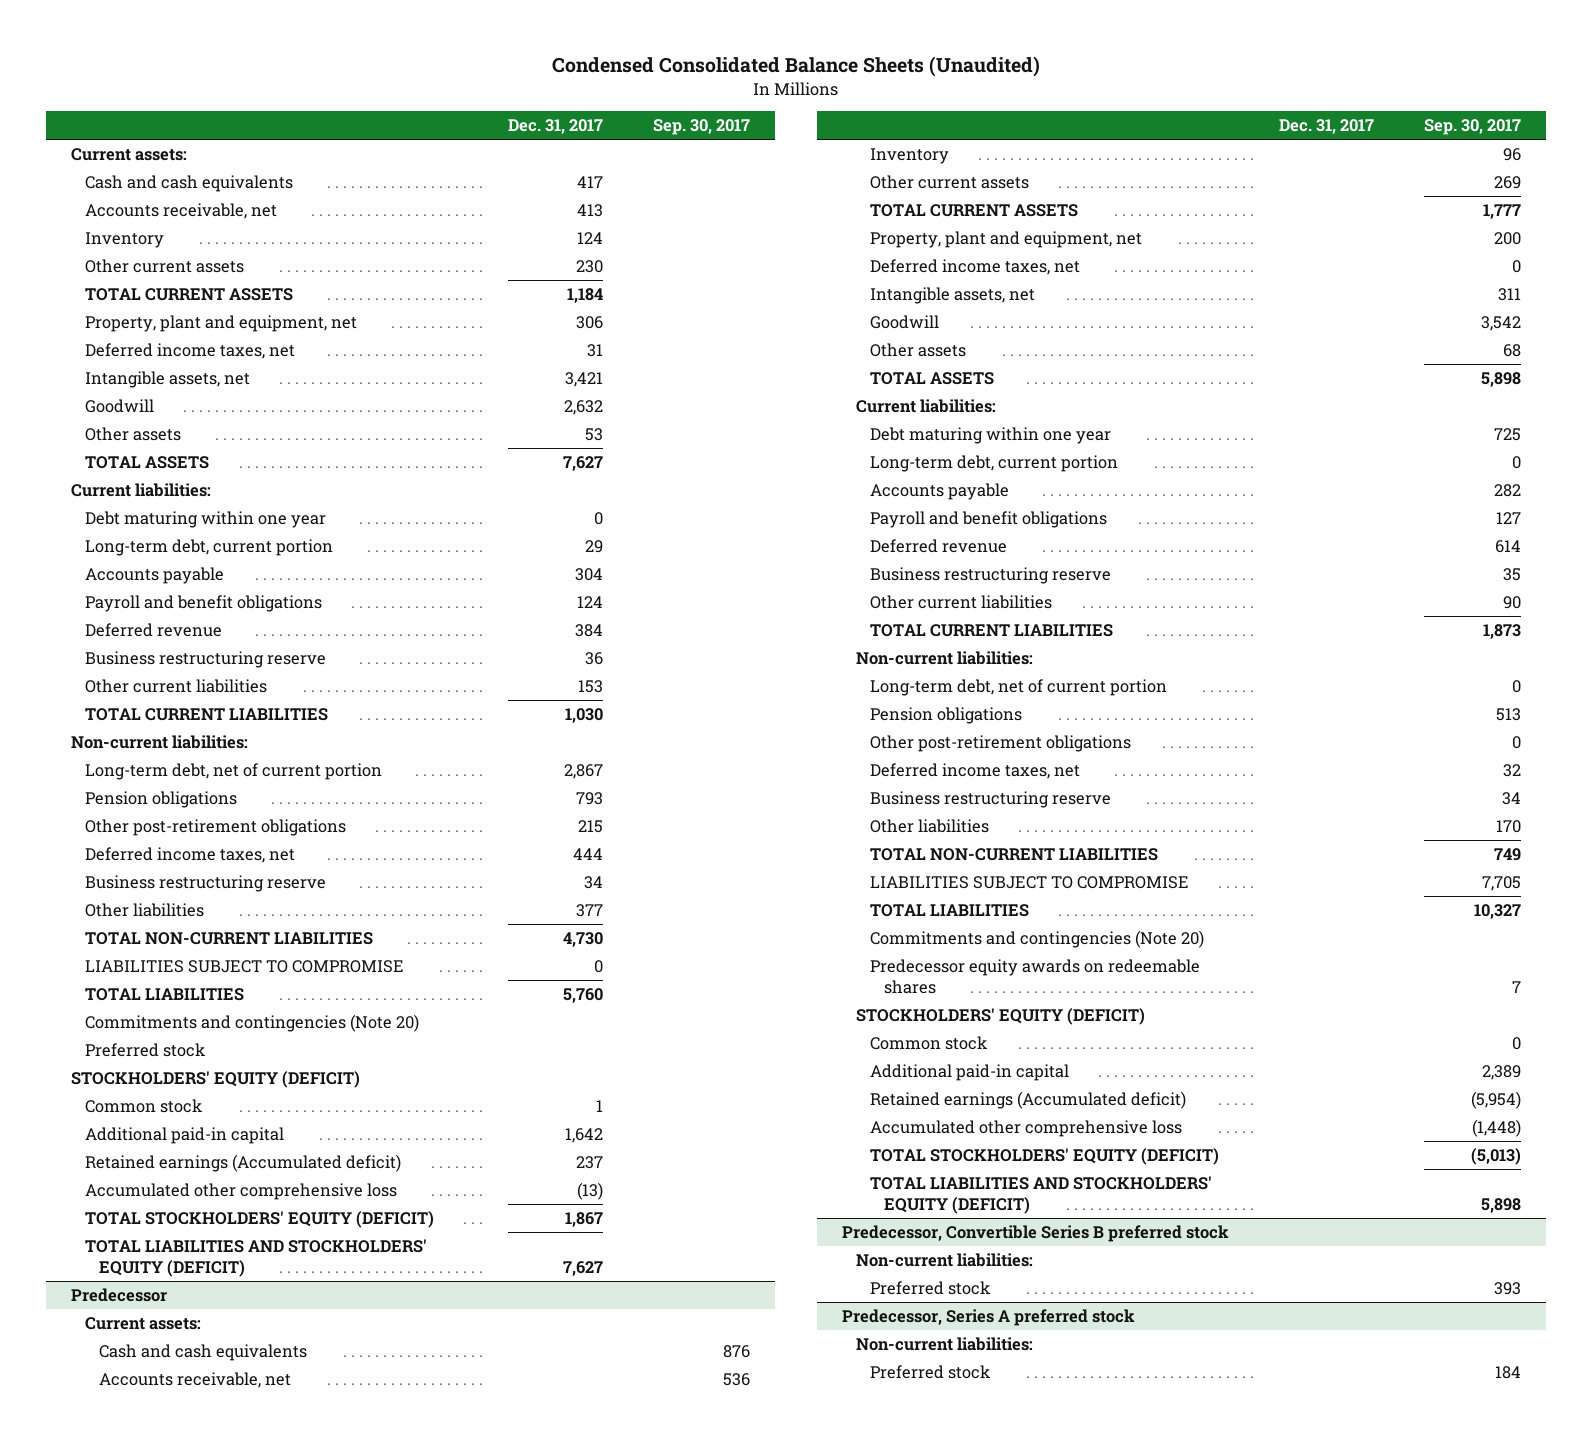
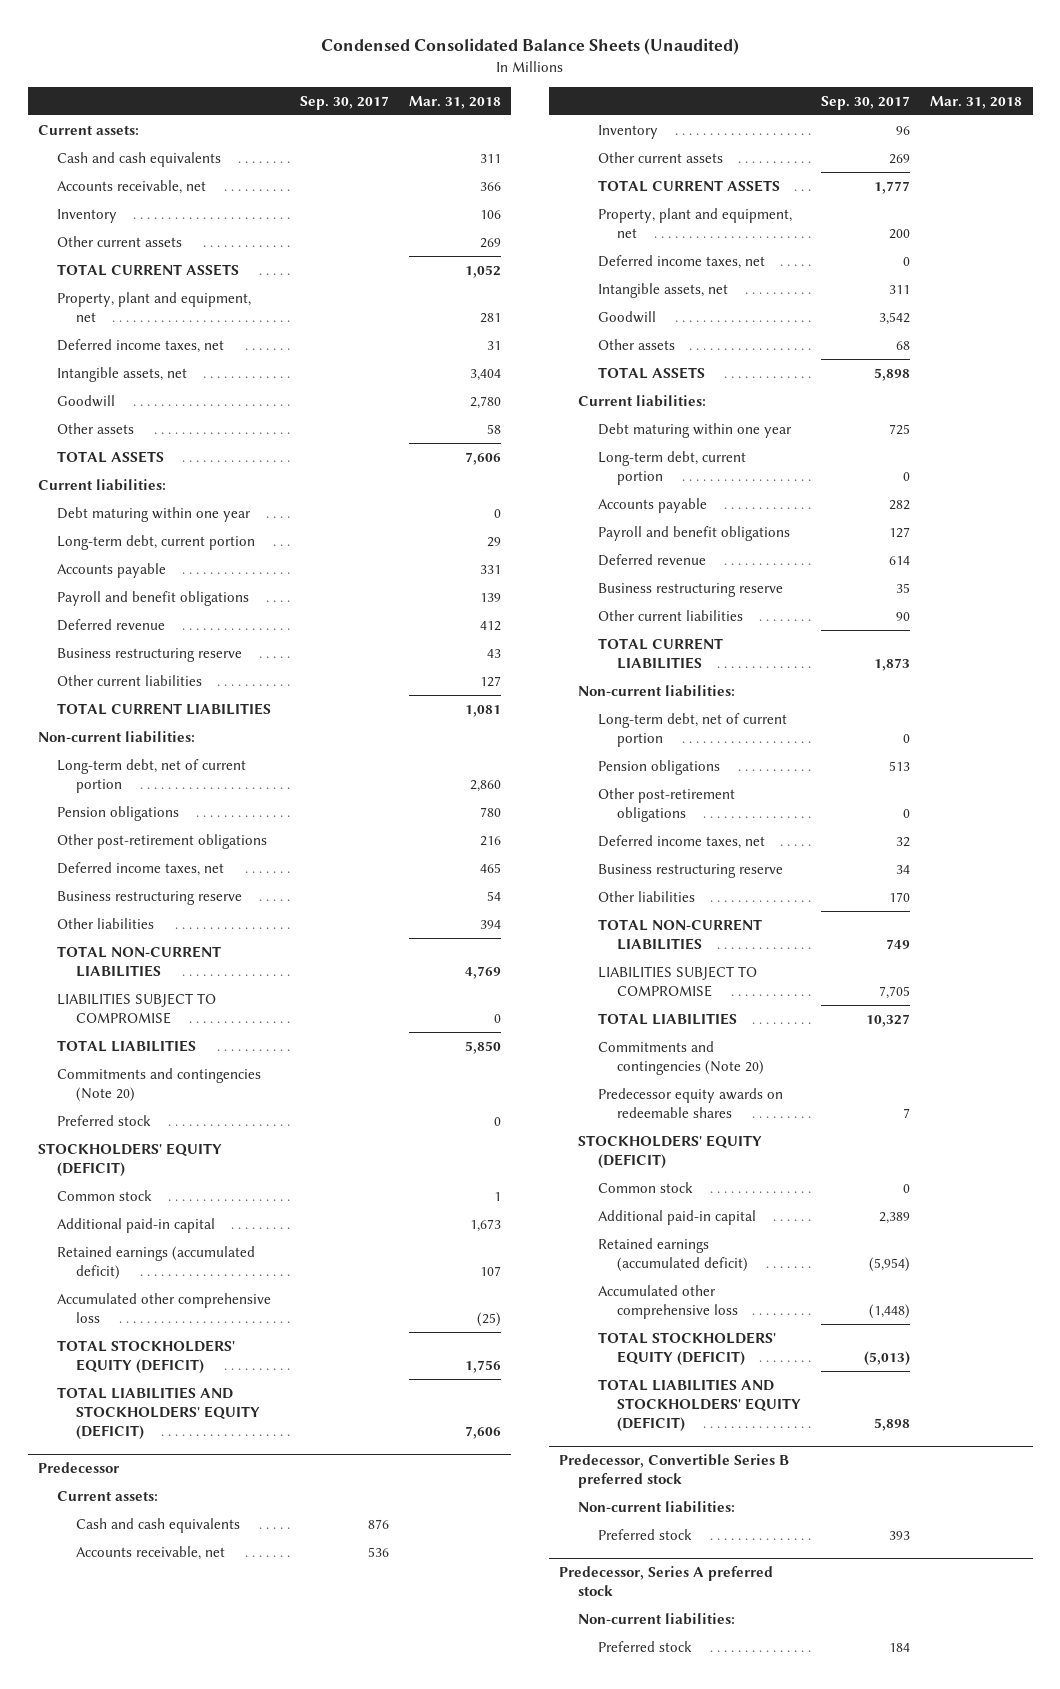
[508,119,604,135] Dec. 31, 2017 -> none
none -> [409,95,502,109] Mar. 31, 2018
[84,1153,401,1172] Retained earnings (Accumulated deficit) -> [57,1245,256,1280] Retained earnings (accumulated deficit)
[869,1090,1186,1109] Retained earnings (Accumulated deficit) -> [597,1237,748,1272] Retained earnings (accumulated deficit)

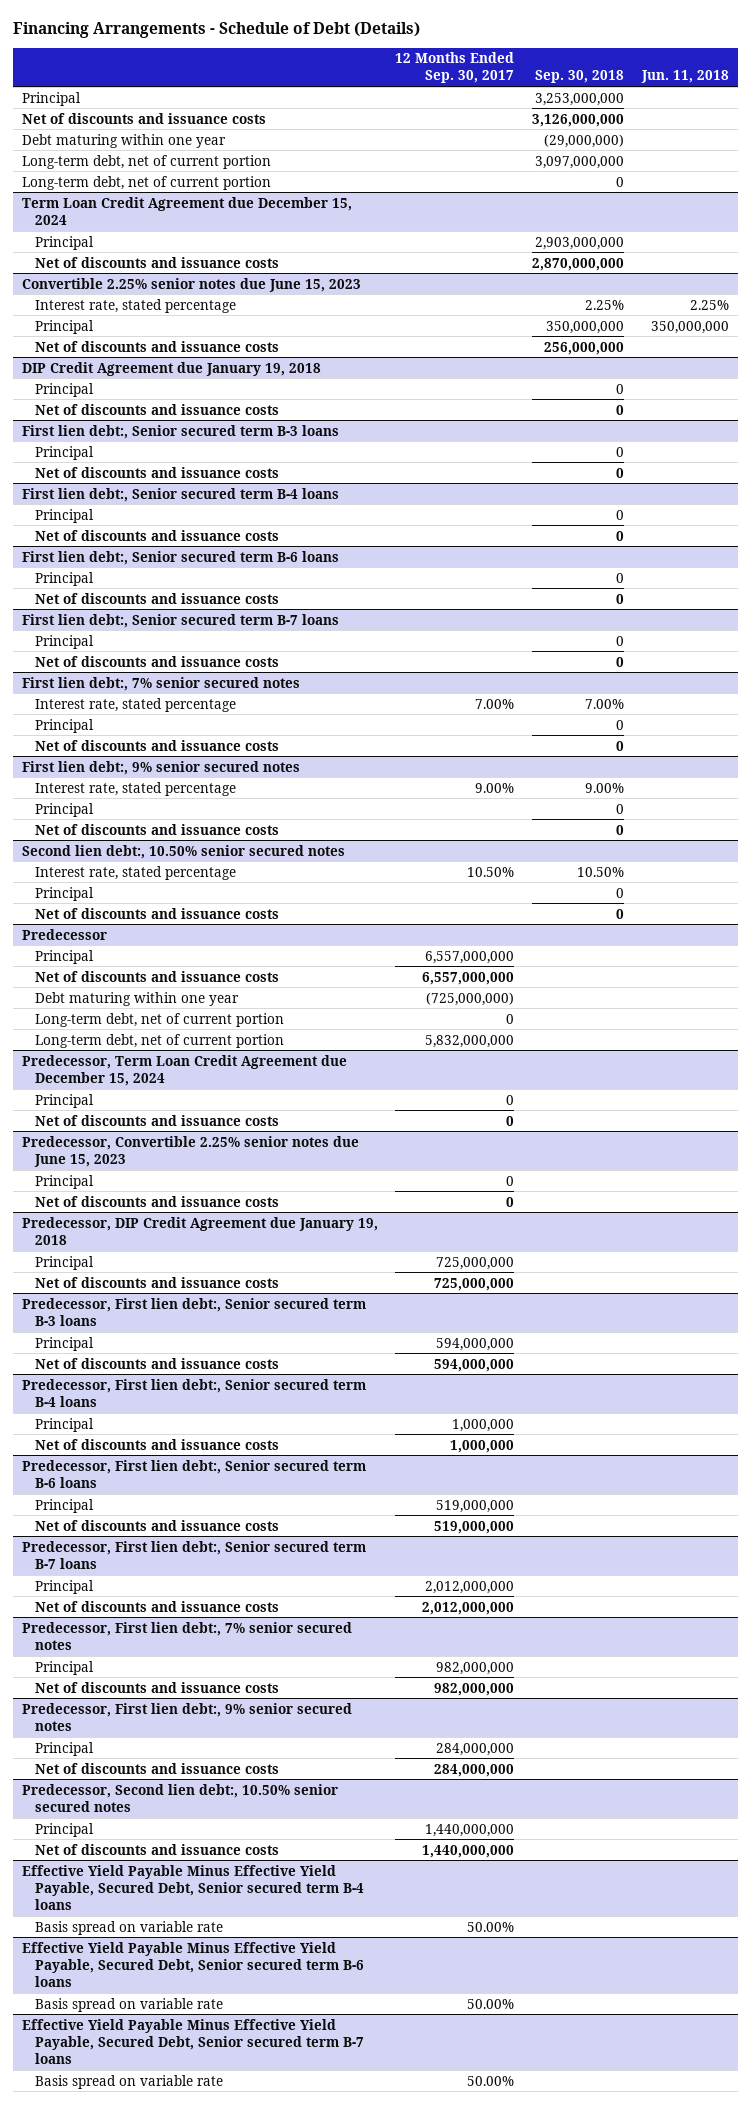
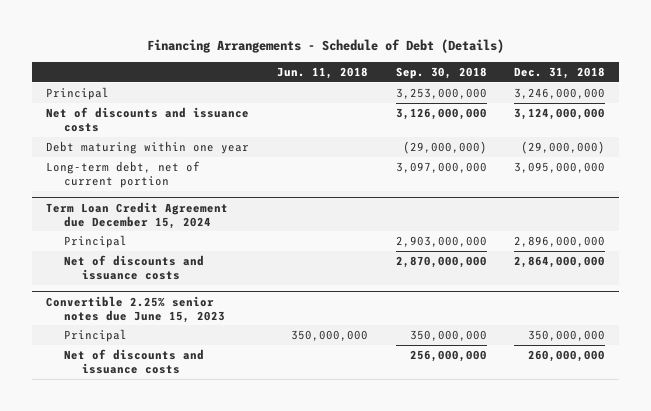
[395,52,515,84] 12 Months Ended Sep. 30, 2017 -> none
none -> [514,66,606,79] Dec. 31, 2018
[21,175,271,190] Long-term debt, net of current portion -> none
[35,298,237,313] Interest rate, stated percentage -> none
[21,361,321,376] DIP Credit Agreement due January 19, 2018 -> none
[35,382,95,397] Principal -> none
[35,403,280,415] Net of discounts and issuance costs -> none
[21,424,339,439] First lien debt:, Senior secured term B-3 loans -> none
[35,445,95,460] Principal -> none
[35,466,280,478] Net of discounts and issuance costs -> none
[21,487,339,502] First lien debt:, Senior secured term B-4 loans -> none
[35,508,95,523] Principal -> none
[35,529,280,541] Net of discounts and issuance costs -> none
[21,550,339,565] First lien debt:, Senior secured term B-6 loans -> none
[35,571,95,586] Principal -> none
[35,592,280,604] Net of discounts and issuance costs -> none
[21,613,339,628] First lien debt:, Senior secured term B-7 loans -> none
[35,634,95,649] Principal -> none
[35,655,280,667] Net of discounts and issuance costs -> none
[21,676,300,691] First lien debt:, 7% senior secured notes -> none
[35,697,237,712] Interest rate, stated percentage -> none
[35,718,95,733] Principal -> none
[35,739,280,751] Net of discounts and issuance costs -> none
[21,760,300,775] First lien debt:, 9% senior secured notes -> none
[35,781,237,796] Interest rate, stated percentage -> none
[35,802,95,817] Principal -> none
[35,823,280,835] Net of discounts and issuance costs -> none
[21,844,345,859] Second lien debt:, 10.50% senior secured notes -> none
[35,865,237,880] Interest rate, stated percentage -> none
[35,886,95,901] Principal -> none
[35,907,280,919] Net of discounts and issuance costs -> none
[21,928,107,940] Predecessor -> none
[35,949,95,964] Principal -> none
[35,970,280,982] Net of discounts and issuance costs -> none
[35,991,240,1006] Debt maturing within one year -> none
[35,1012,285,1027] Long-term debt, net of current portion -> none
[35,1033,285,1048] Long-term debt, net of current portion -> none
[21,1054,347,1086] Predecessor, Term Loan Credit Agreement due December 15, 2024 -> none
[35,1093,95,1108] Principal -> none
[35,1114,280,1126] Net of discounts and issuance costs -> none
[21,1135,359,1167] Predecessor, Convertible 2.25% senior notes due June 15, 2023 -> none
[35,1174,95,1189] Principal -> none
[35,1195,280,1207] Net of discounts and issuance costs -> none
[21,1216,378,1245] Predecessor, DIP Credit Agreement due January 19, 2018 -> none
[35,1255,95,1270] Principal -> none
[35,1276,280,1288] Net of discounts and issuance costs -> none
[21,1297,366,1326] Predecessor, First lien debt:, Senior secured term B-3 loans -> none
[35,1336,95,1351] Principal -> none
[35,1357,280,1369] Net of discounts and issuance costs -> none
[21,1378,366,1407] Predecessor, First lien debt:, Senior secured term B-4 loans -> none
[35,1417,95,1432] Principal -> none
[35,1438,280,1450] Net of discounts and issuance costs -> none
[21,1459,366,1488] Predecessor, First lien debt:, Senior secured term B-6 loans -> none
[35,1498,95,1513] Principal -> none
[35,1519,280,1531] Net of discounts and issuance costs -> none
[21,1540,366,1569] Predecessor, First lien debt:, Senior secured term B-7 loans -> none
[35,1579,95,1594] Principal -> none
[35,1600,280,1612] Net of discounts and issuance costs -> none
[21,1621,352,1650] Predecessor, First lien debt:, 7% senior secured notes -> none
[35,1660,95,1675] Principal -> none
[35,1681,280,1693] Net of discounts and issuance costs -> none
[21,1702,352,1731] Predecessor, First lien debt:, 9% senior secured notes -> none
[35,1741,95,1756] Principal -> none
[35,1762,280,1774] Net of discounts and issuance costs -> none
[21,1783,338,1812] Predecessor, Second lien debt:, 10.50% senior secured notes -> none
[35,1822,95,1837] Principal -> none
[35,1843,280,1855] Net of discounts and issuance costs -> none
[21,1864,365,1911] Effective Yield Payable Minus Effective Yield Payable, Secured Debt, Senior secured term B-4 loans -> none
[35,1920,224,1935] Basis spread on variable rate -> none
[21,1941,365,1988] Effective Yield Payable Minus Effective Yield Payable, Secured Debt, Senior secured term B-6 loans -> none
[35,1997,224,2012] Basis spread on variable rate -> none
[21,2018,365,2065] Effective Yield Payable Minus Effective Yield Payable, Secured Debt, Senior secured term B-7 loans -> none
[35,2074,224,2089] Basis spread on variable rate -> none

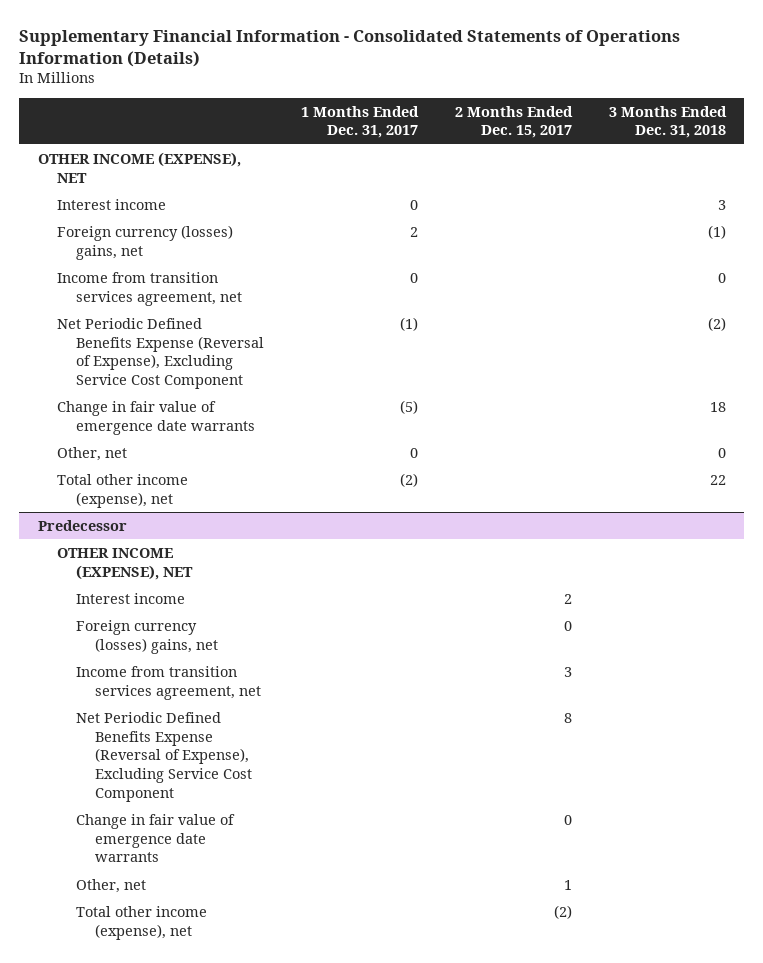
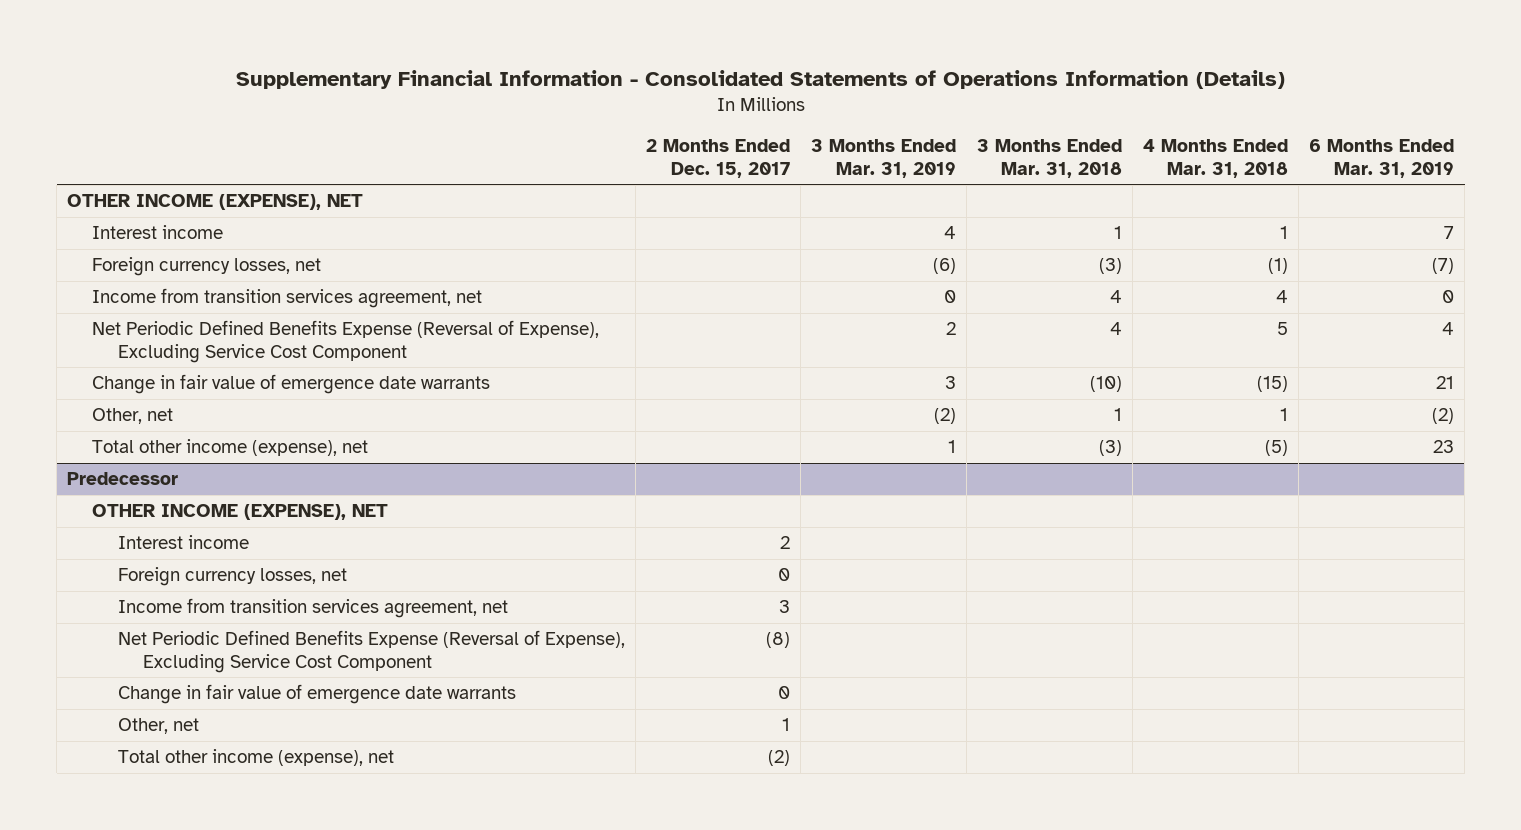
[300,105,419,139] 1 Months Ended Dec. 31, 2017 -> none
[608,105,727,139] 3 Months Ended Dec. 31, 2018 -> none
none -> [810,139,956,178] 3 Months Ended Mar. 31, 2019
none -> [976,139,1122,178] 3 Months Ended Mar. 31, 2018
none -> [1142,139,1288,178] 4 Months Ended Mar. 31, 2018
none -> [1309,139,1455,178] 6 Months Ended Mar. 31, 2019
[56,224,233,260] Foreign currency (losses) gains, net -> [92,257,322,277] Foreign currency losses, net
[75,619,218,654] Foreign currency (losses) gains, net -> [117,567,347,587] Foreign currency losses, net
[563,712,572,723] 8 -> [765,632,790,649] (8)

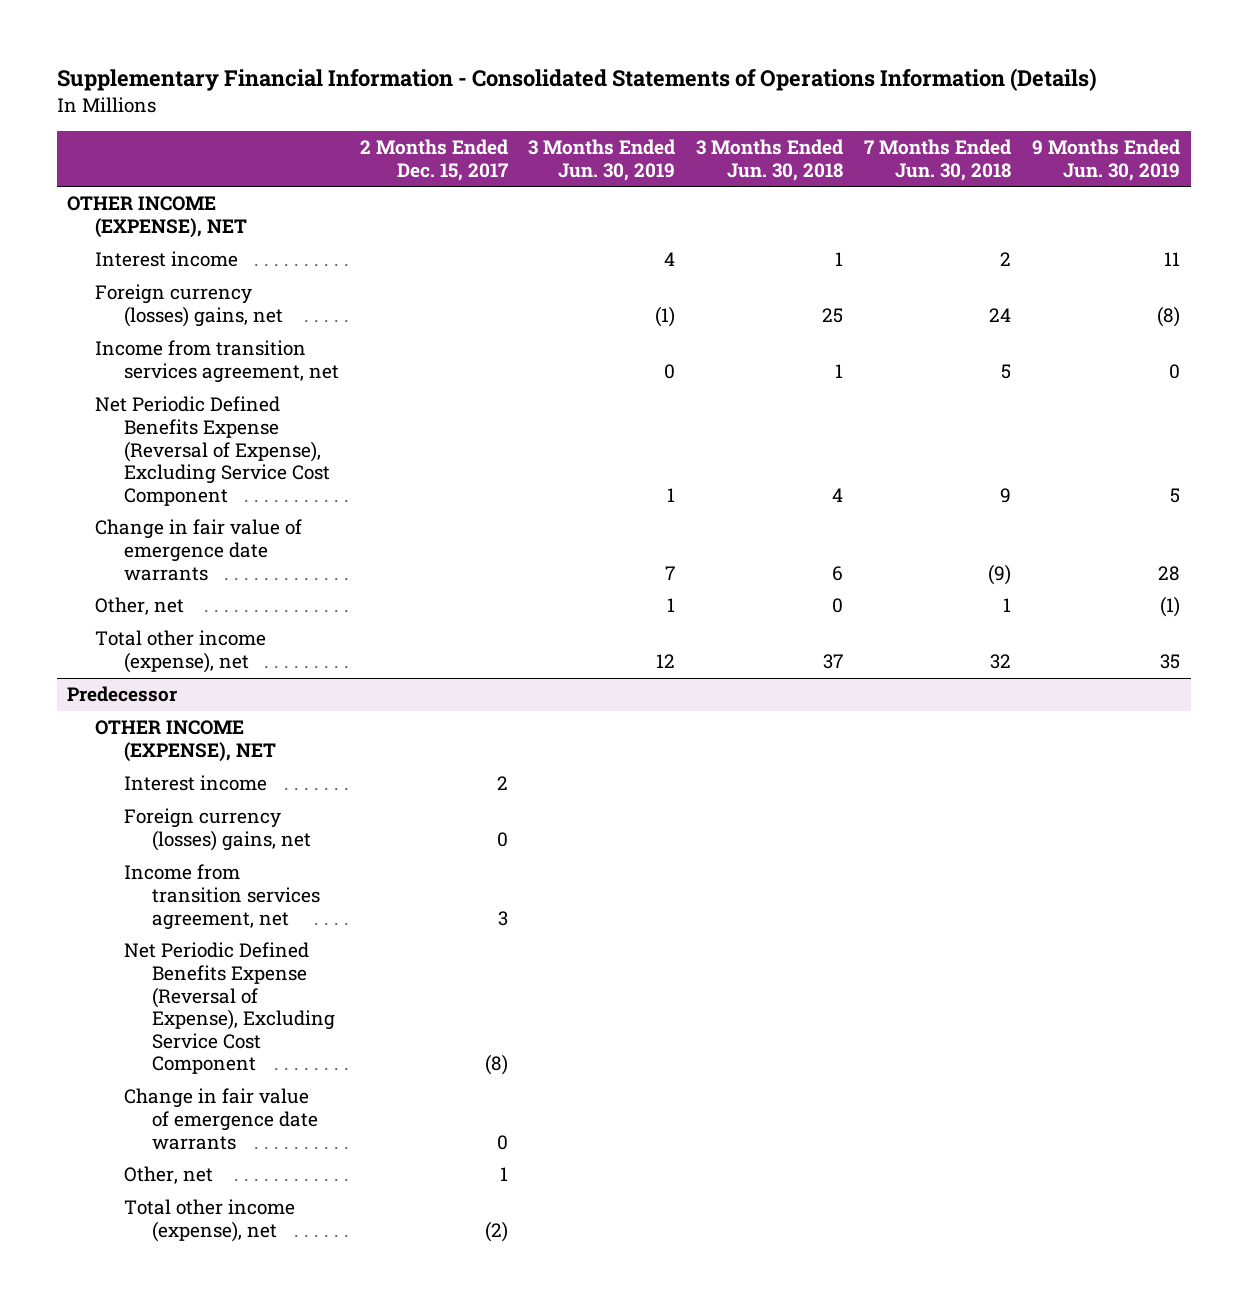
[810,139,956,178] 3 Months Ended Mar. 31, 2019 -> none
[976,139,1122,178] 3 Months Ended Mar. 31, 2018 -> none
[1142,139,1288,178] 4 Months Ended Mar. 31, 2018 -> none
[1309,139,1455,178] 6 Months Ended Mar. 31, 2019 -> none
none -> [528,139,676,181] 3 Months Ended Jun. 30, 2019
none -> [696,139,844,181] 3 Months Ended Jun. 30, 2018
none -> [864,139,1012,181] 7 Months Ended Jun. 30, 2018
none -> [1032,139,1181,181] 9 Months Ended Jun. 30, 2019
[92,257,322,277] Foreign currency losses, net -> [95,284,283,327] Foreign currency (losses) gains, net
[117,567,347,587] Foreign currency losses, net -> [123,808,311,851] Foreign currency (losses) gains, net

